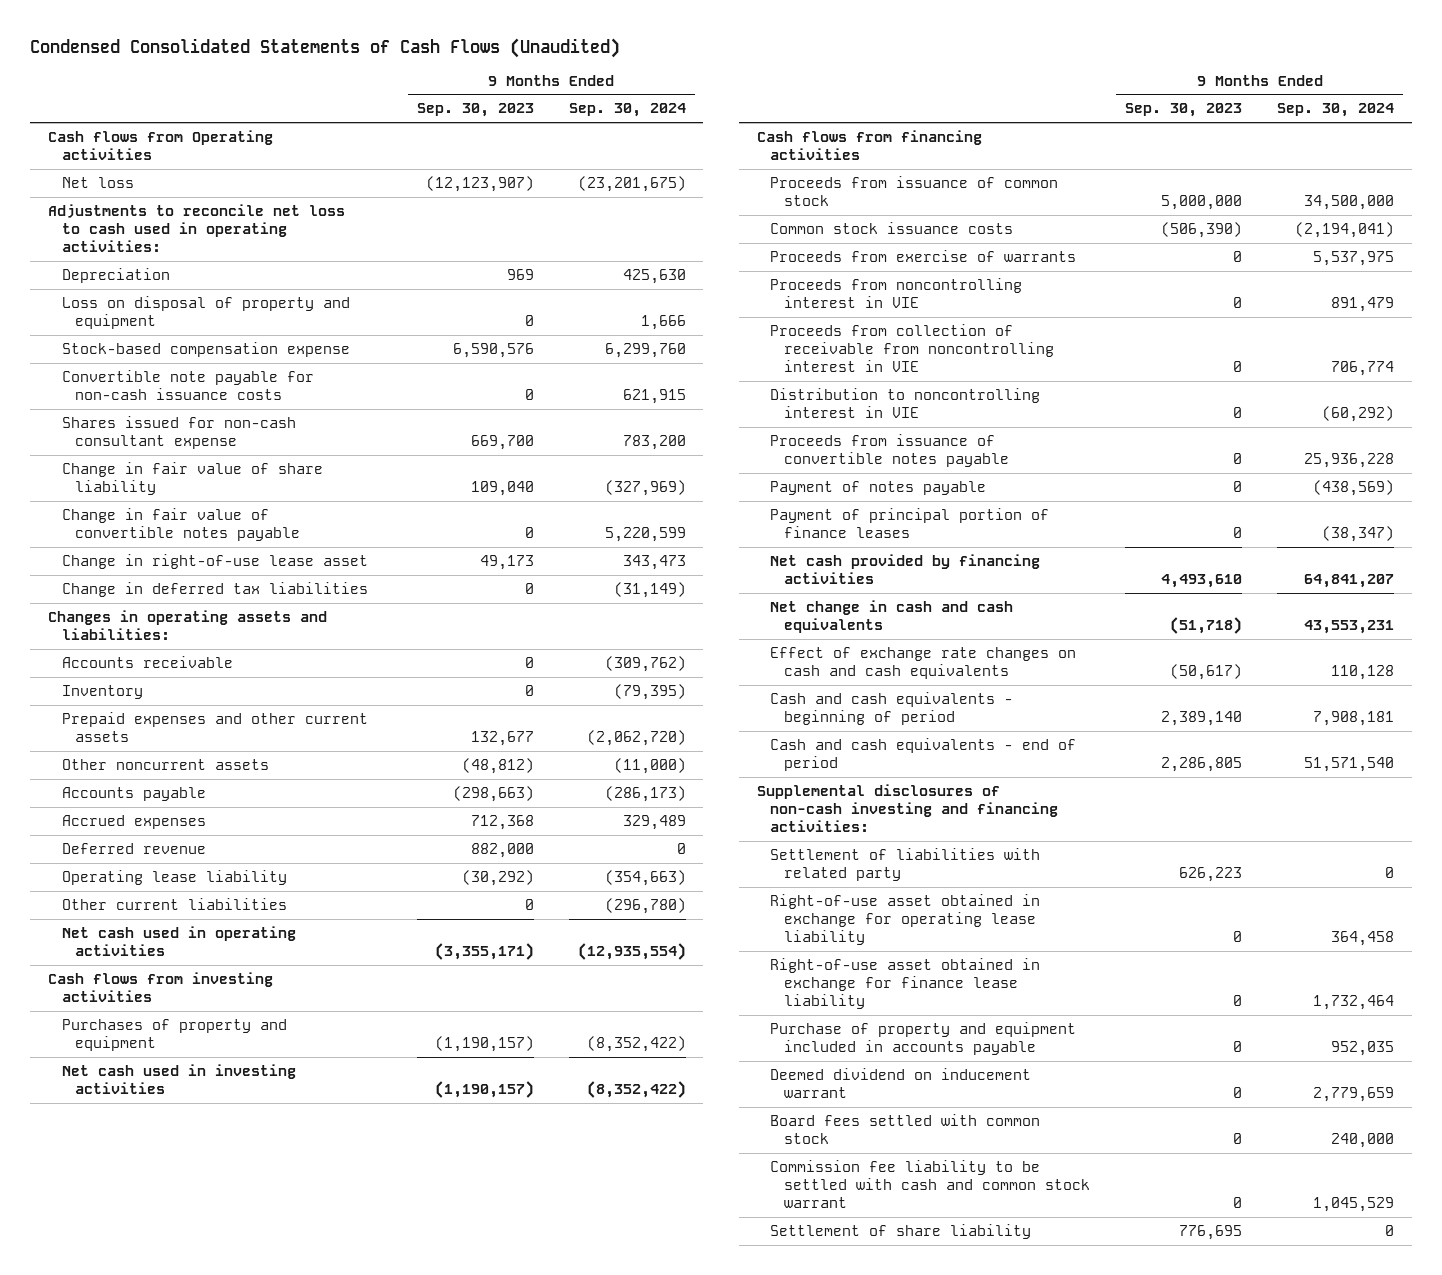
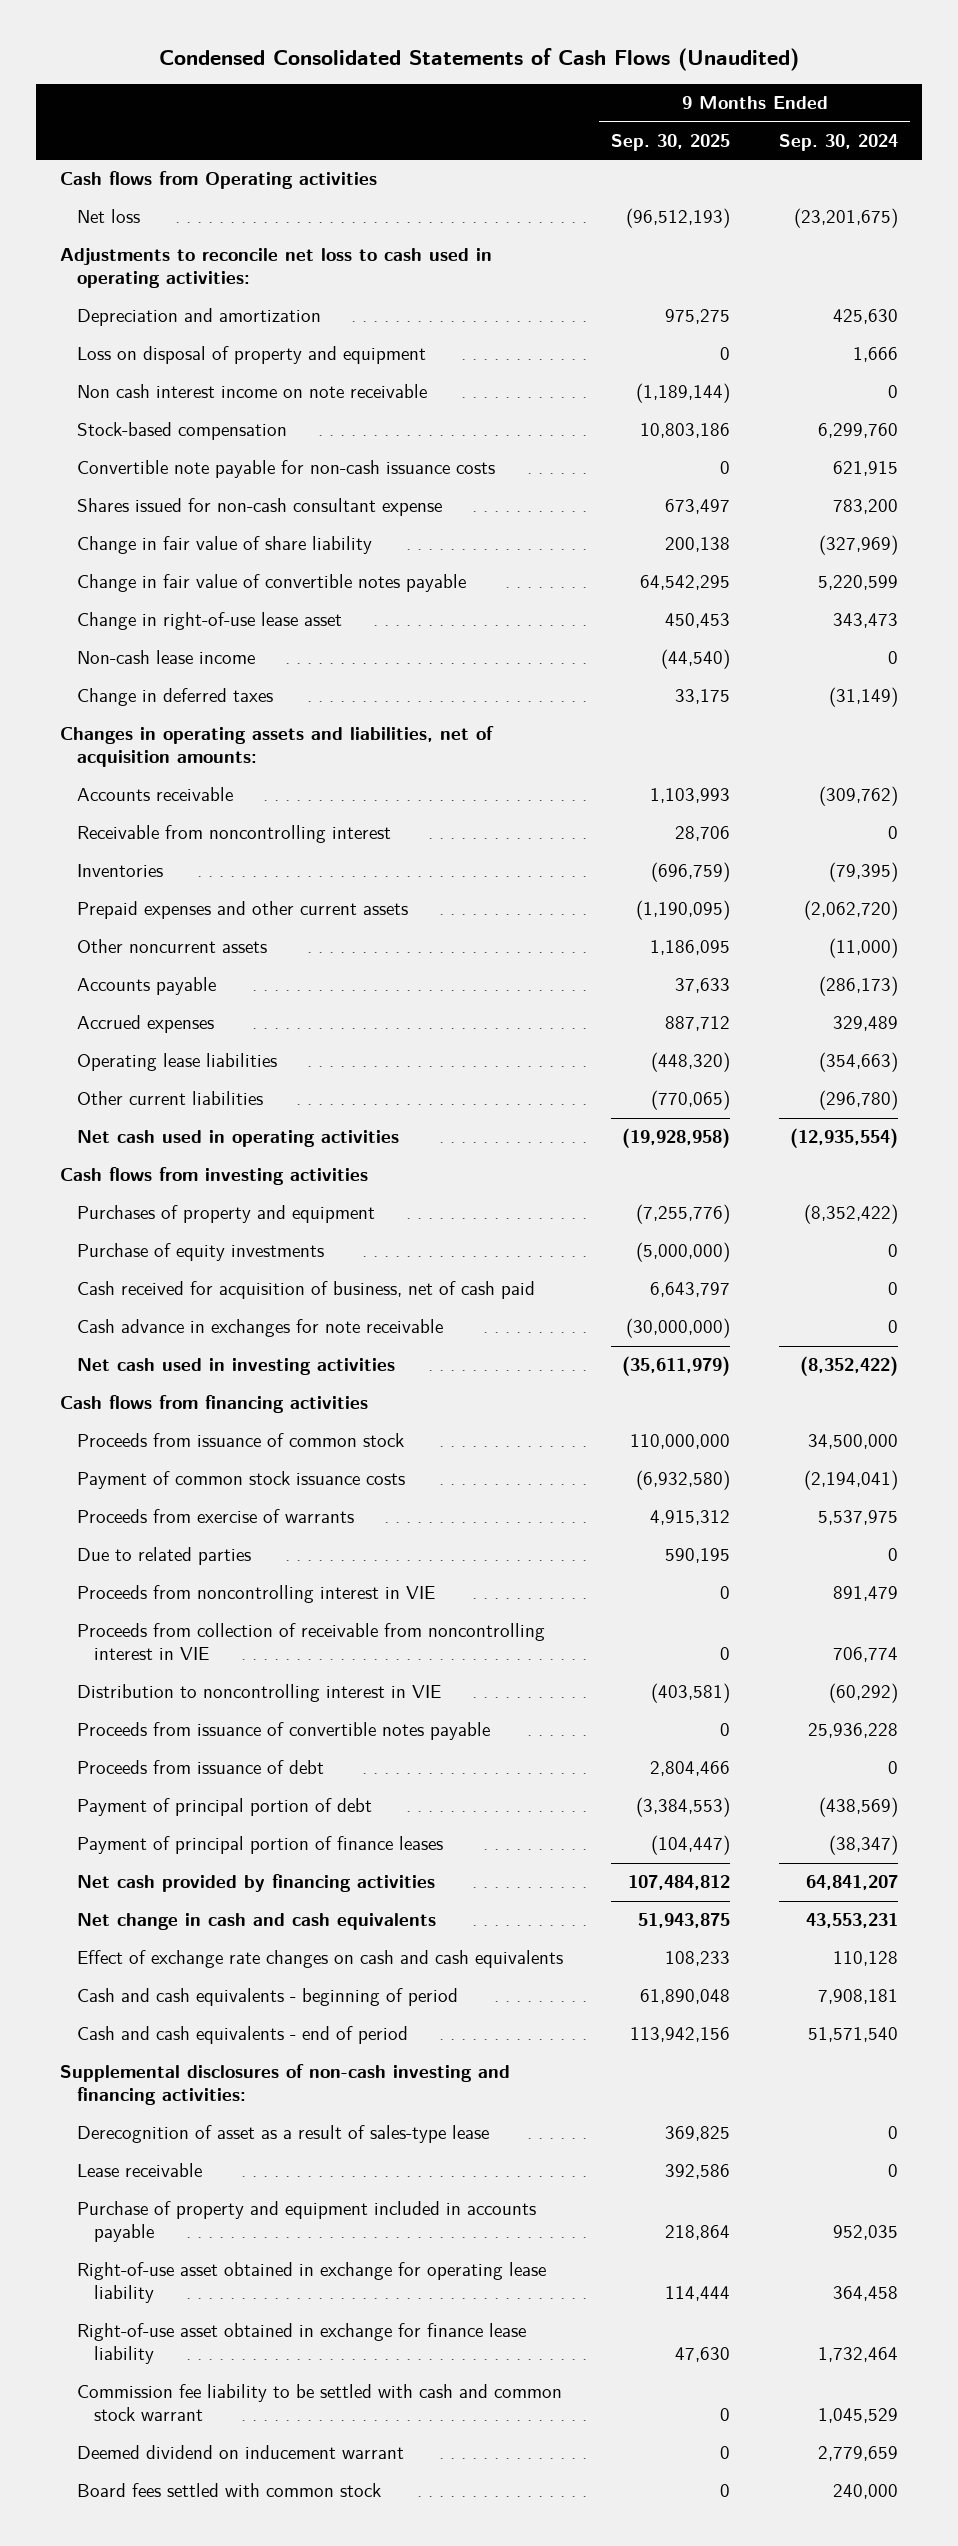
[416,103,534,118] Sep. 30, 2023 -> none
none -> [611,134,731,152] Sep. 30, 2025
[61,267,170,283] Depreciation -> [76,308,321,327] Depreciation and amortization
none -> [76,384,427,399] Non cash interest income on note receivable
[61,341,350,357] Stock-based compensation expense -> [76,422,287,441] Stock-based compensation
none -> [76,650,255,665] Non-cash lease income
[61,581,368,597] Change in deferred tax liabilities -> [76,688,273,707] Change in deferred taxes
[48,609,328,640] Changes in operating assets and liabilities: -> [59,726,494,768] Changes in operating assets and liabilities, net of acquisition amounts:
none -> [76,825,391,844] Receivable from noncontrolling interest
[61,684,143,699] Inventory -> [76,864,163,878] Inventories
[61,842,206,854] Deferred revenue -> none
[61,869,287,885] Operating lease liability -> [76,1053,277,1072] Operating lease liabilities
none -> [76,1243,324,1262] Purchase of equity investments
none -> [76,1281,535,1300] Cash received for acquisition of business, net of cash paid
none -> [76,1319,443,1338] Cash advance in exchanges for note receivable
[770,221,1014,234] Common stock issuance costs -> [76,1471,405,1490] Payment of common stock issuance costs
none -> [76,1547,251,1566] Due to related parties
none -> [76,1760,324,1775] Proceeds from issuance of debt
[770,480,987,495] Payment of notes payable -> [76,1798,372,1817] Payment of principal portion of debt
[770,847,1041,881] Settlement of liabilities with related party -> none
none -> [76,2125,489,2144] Derecognition of asset as a result of sales-type lease
none -> [76,2163,202,2178] Lease receivable
[770,1021,1077,1055] Purchase of property and equipment included in accounts payable -> [76,2201,536,2243] Purchase of property and equipment included in accounts payable
[770,1159,1091,1209] Commission fee liability to be settled with cash and common stock warrant -> [76,2384,562,2422] Commission fee liability to be settled with cash and common stock warrant
[770,1223,1032,1239] Settlement of share liability -> none

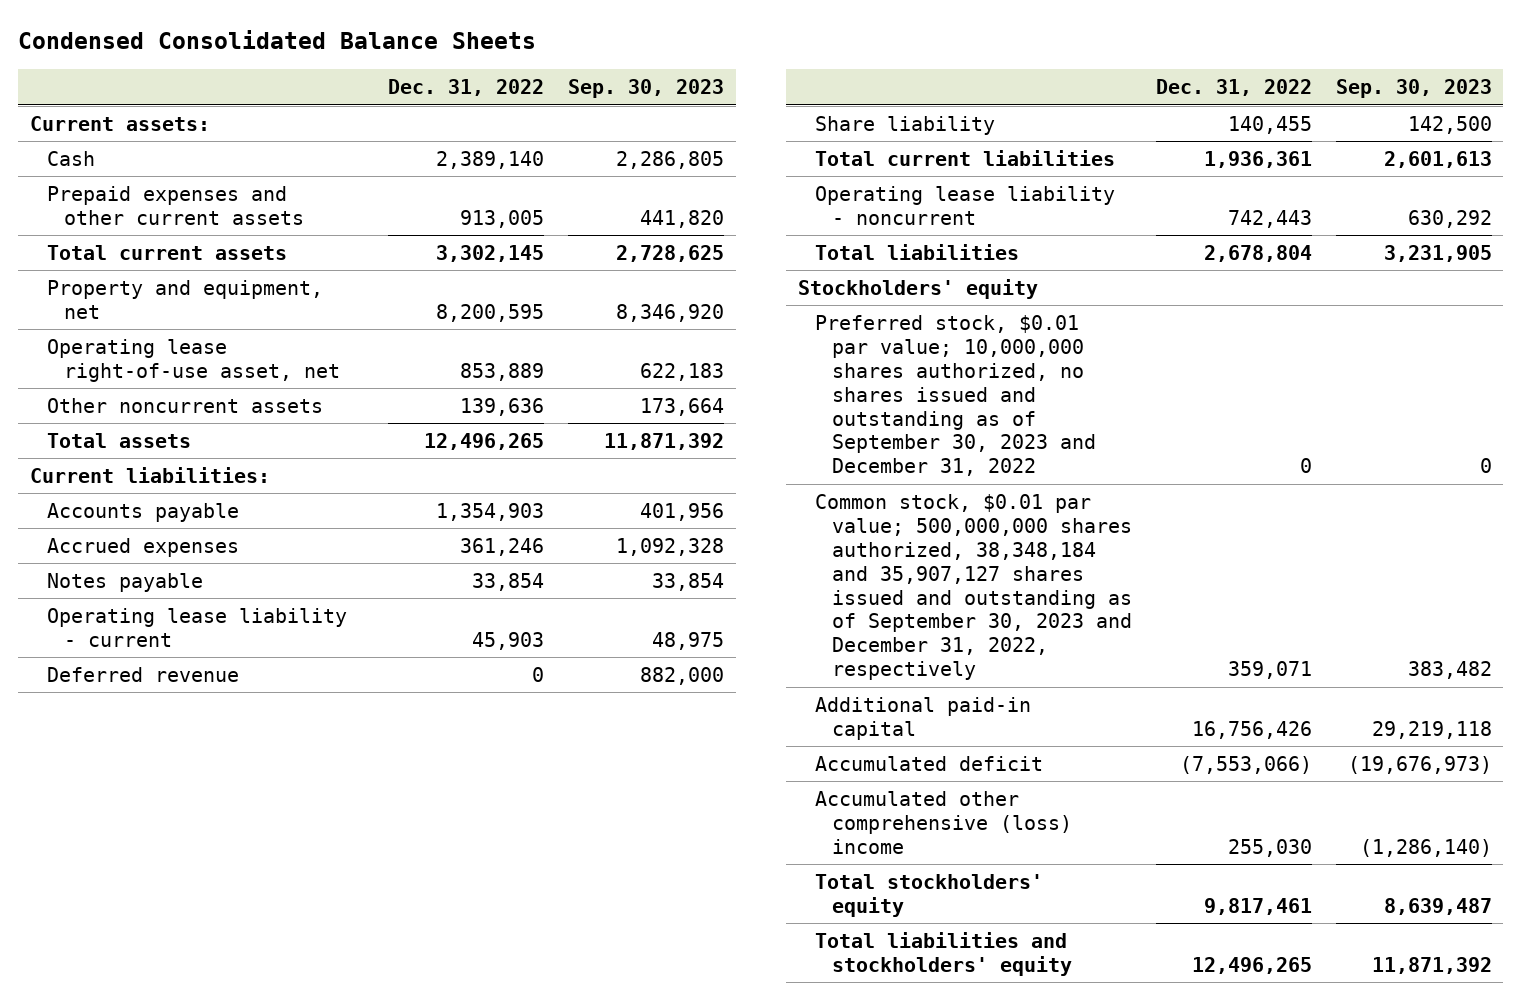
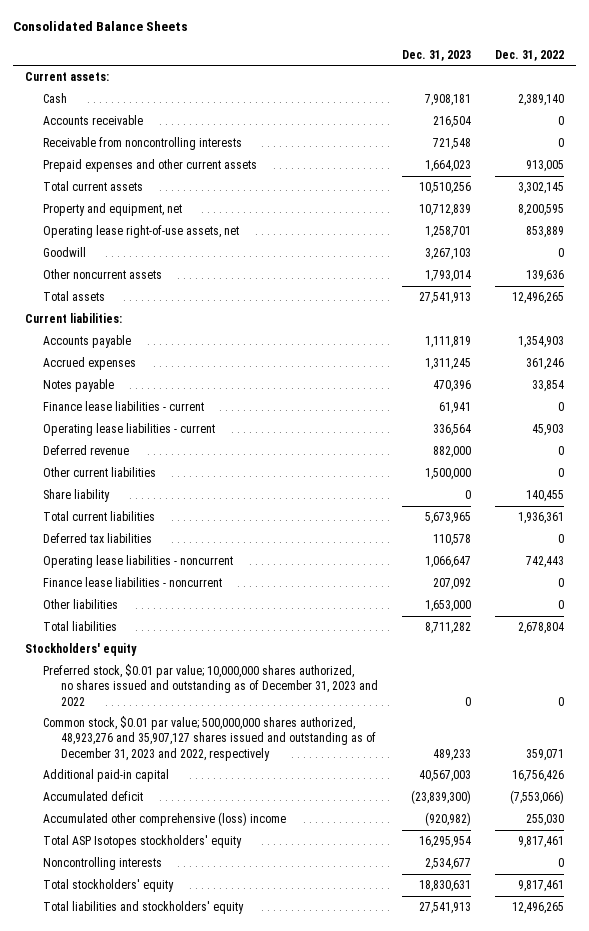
[18,30,537,50] Condensed Consolidated Balance Sheets -> [12,21,188,32] Consolidated Balance Sheets
[568,79,725,99] Sep. 30, 2023 -> none
none -> [402,49,472,61] Dec. 31, 2023
none -> [42,115,143,126] Accounts receivable
none -> [42,137,242,151] Receivable from noncontrolling interests
[47,338,341,382] Operating lease right-of-use asset, net -> [42,225,239,239] Operating lease right-of-use assets, net
none -> [42,247,86,258] Goodwill
none -> [42,401,204,412] Finance lease liabilities - current
[47,607,348,647] Operating lease liability - current -> [42,423,215,437] Operating lease liabilities - current
none -> [42,467,156,478] Other current liabilities
none -> [42,533,152,544] Deferred tax liabilities
[814,185,1115,225] Operating lease liability - noncurrent -> [42,555,233,569] Operating lease liabilities - noncurrent
none -> [42,577,222,588] Finance lease liabilities - noncurrent
none -> [42,599,118,610] Other liabilities
[814,314,1096,477] Preferred stock, $0.01 par value; 10,000,000 shares authorized, no shares issued and outstanding as of September 30, 2023 and December 31, 2022 -> [42,664,379,706] Preferred stock, $0.01 par value; 10,000,000 shares authorized, no shares issued and outstanding as of December 31, 2023 and 2022
[814,493,1132,681] Common stock, $0.01 par value; 500,000,000 shares authorized, 38,348,184 and 35,907,127 shares issued and outstanding as of September 30, 2023 and December 31, 2022, respectively -> [42,716,377,761] Common stock, $0.01 par value; 500,000,000 shares authorized, 48,923,276 and 35,907,127 shares issued and outstanding as of December 31, 2023 and 2022, respectively
none -> [42,835,242,849] Total ASP Isotopes stockholders' equity
none -> [42,857,162,871] Noncontrolling interests

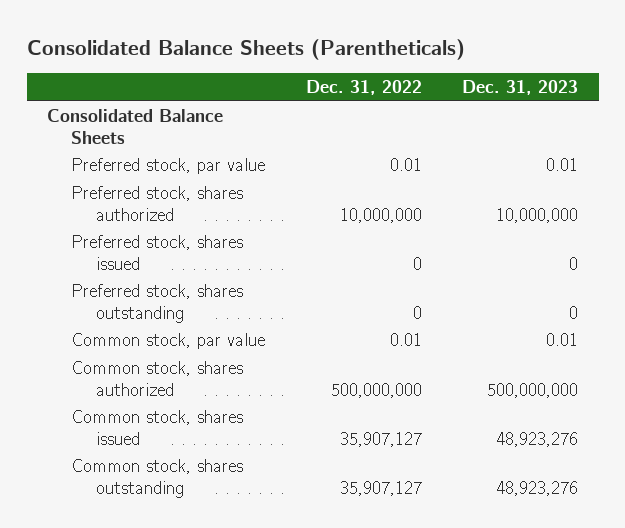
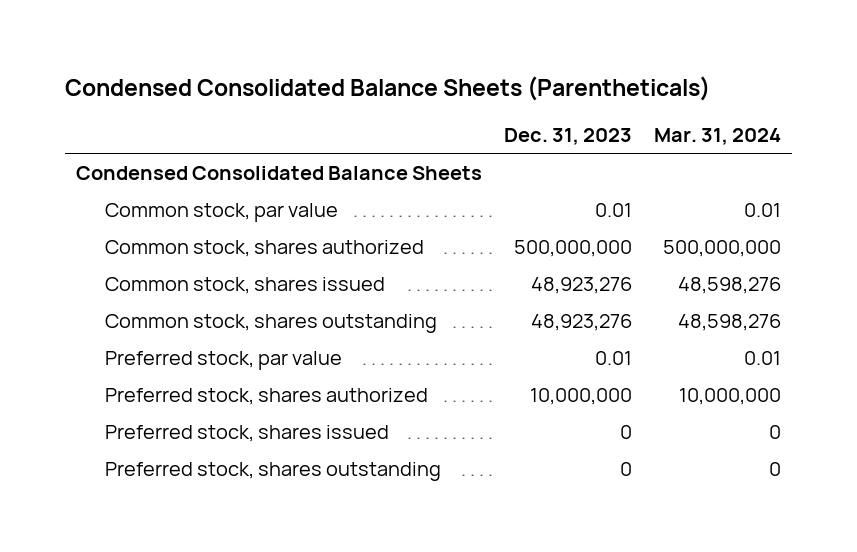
[26,38,465,60] Consolidated Balance Sheets (Parentheticals) -> [65,76,711,102] Condensed Consolidated Balance Sheets (Parentheticals)
[305,80,422,96] Dec. 31, 2022 -> none
none -> [654,128,782,146] Mar. 31, 2024
[46,109,223,144] Consolidated Balance Sheets -> [76,165,483,180] Condensed Consolidated Balance Sheets
[71,158,266,175] Preferred stock, par value -> [105,350,343,370] Preferred stock, par value
[71,186,244,221] Preferred stock, shares authorized -> [105,387,429,405] Preferred stock, shares authorized
[71,235,244,270] Preferred stock, shares issued -> [105,424,390,442] Preferred stock, shares issued
[71,284,244,323] Preferred stock, shares outstanding -> [105,461,442,481] Preferred stock, shares outstanding

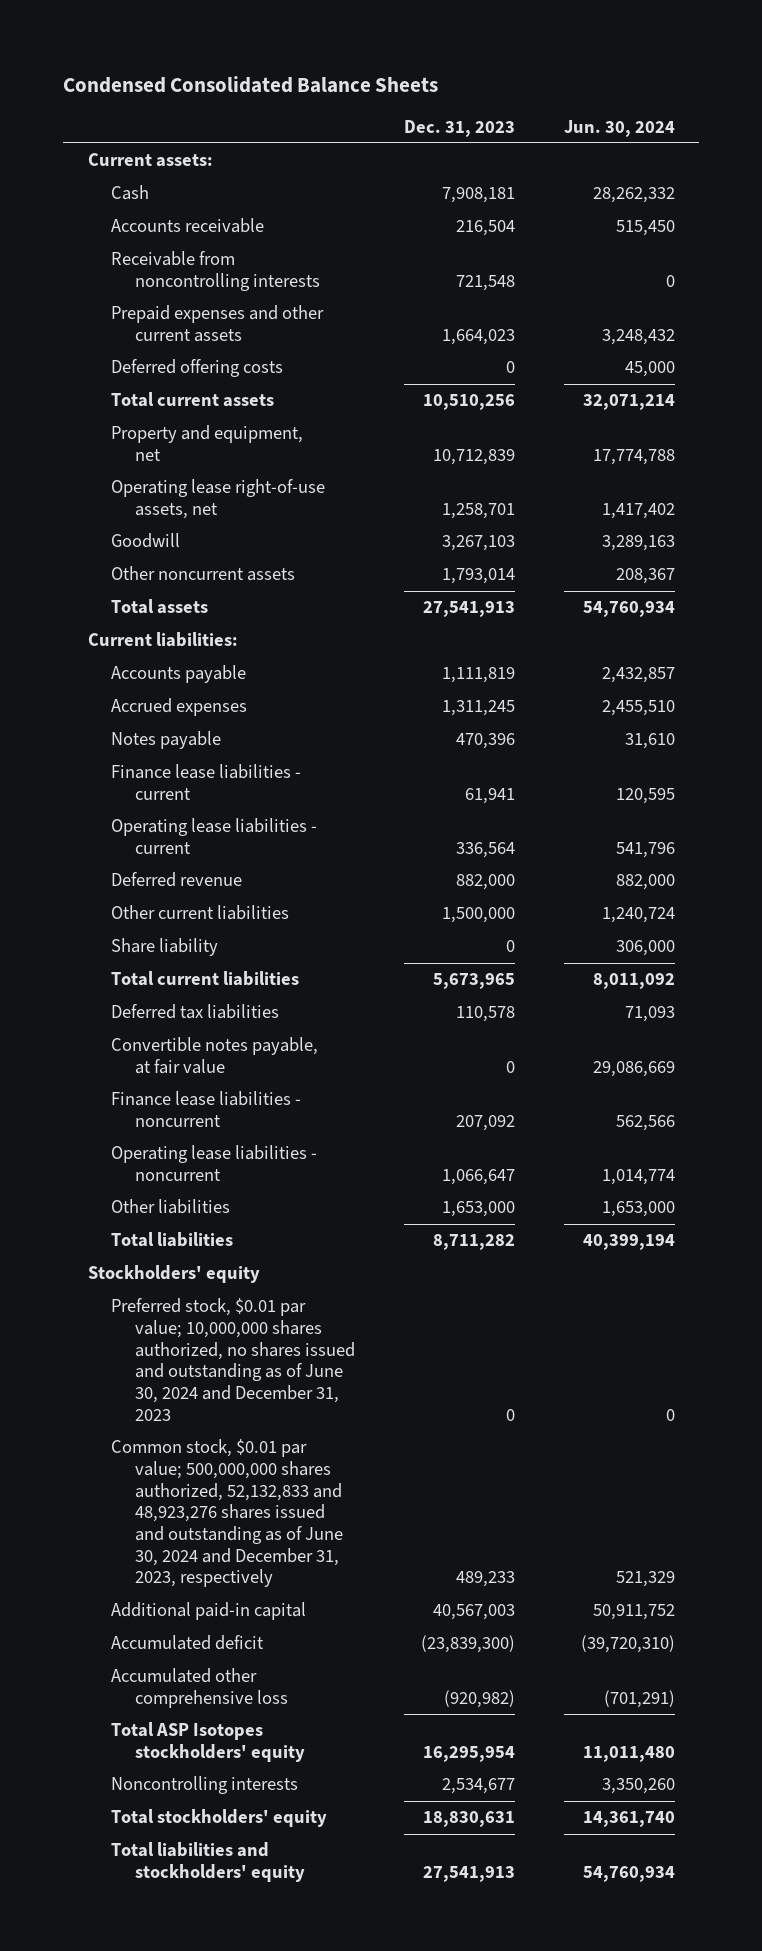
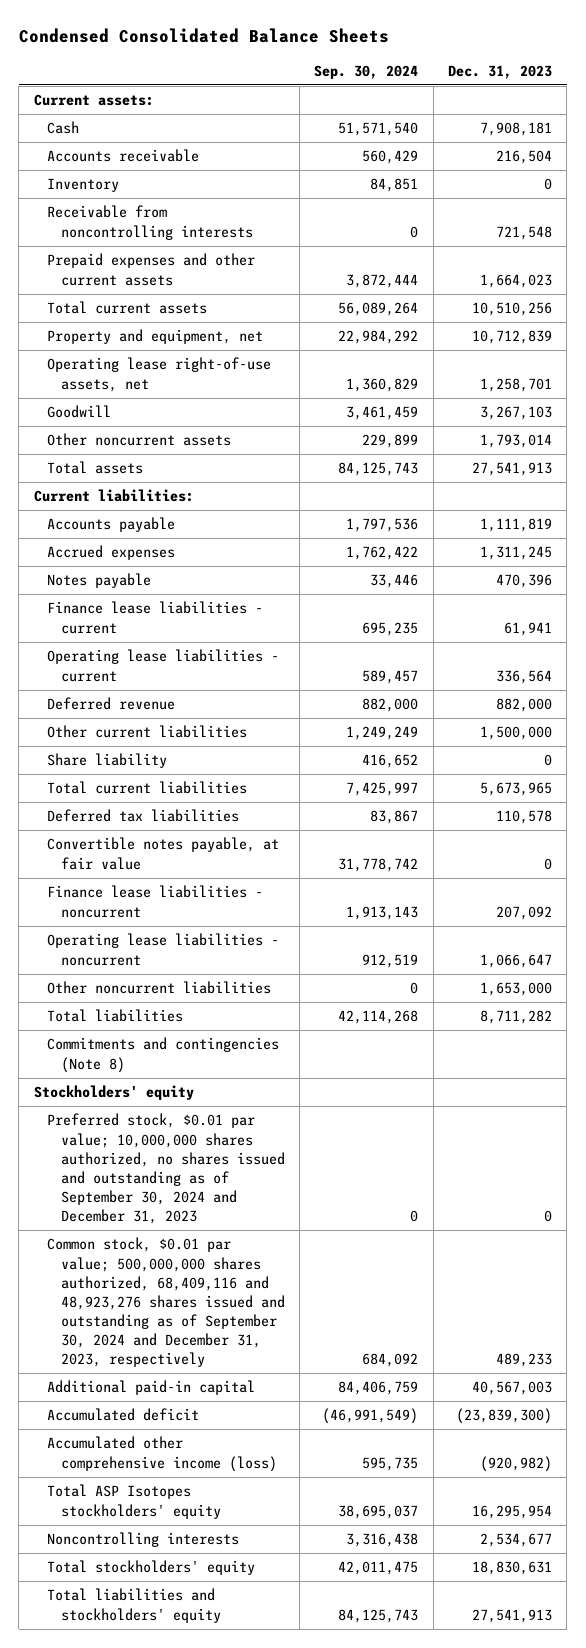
[563,119,675,137] Jun. 30, 2024 -> none
none -> [314,64,419,79] Sep. 30, 2024
none -> [47,178,120,193] Inventory
[111,359,284,378] Deferred offering costs -> none
[111,1199,231,1215] Other liabilities -> [47,981,272,995] Other noncurrent liabilities
none -> [47,1037,280,1073] Commitments and contingencies (Note 8)
[111,1298,356,1421] Preferred stock, $0.01 par value; 10,000,000 shares authorized, no shares issued and outstanding as of June 30, 2024 and December 31, 2023 -> [47,1113,285,1225] Preferred stock, $0.01 par value; 10,000,000 shares authorized, no shares issued and outstanding as of September 30, 2024 and December 31, 2023
[111,1439,344,1588] Common stock, $0.01 par value; 500,000,000 shares authorized, 52,132,833 and 48,923,276 shares issued and outstanding as of June 30, 2024 and December 31, 2023, respectively -> [47,1237,285,1368] Common stock, $0.01 par value; 500,000,000 shares authorized, 68,409,116 and 48,923,276 shares issued and outstanding as of September 30, 2024 and December 31, 2023, respectively
[111,1668,289,1709] Accumulated other comprehensive loss -> [47,1436,277,1472] Accumulated other comprehensive income (loss)

